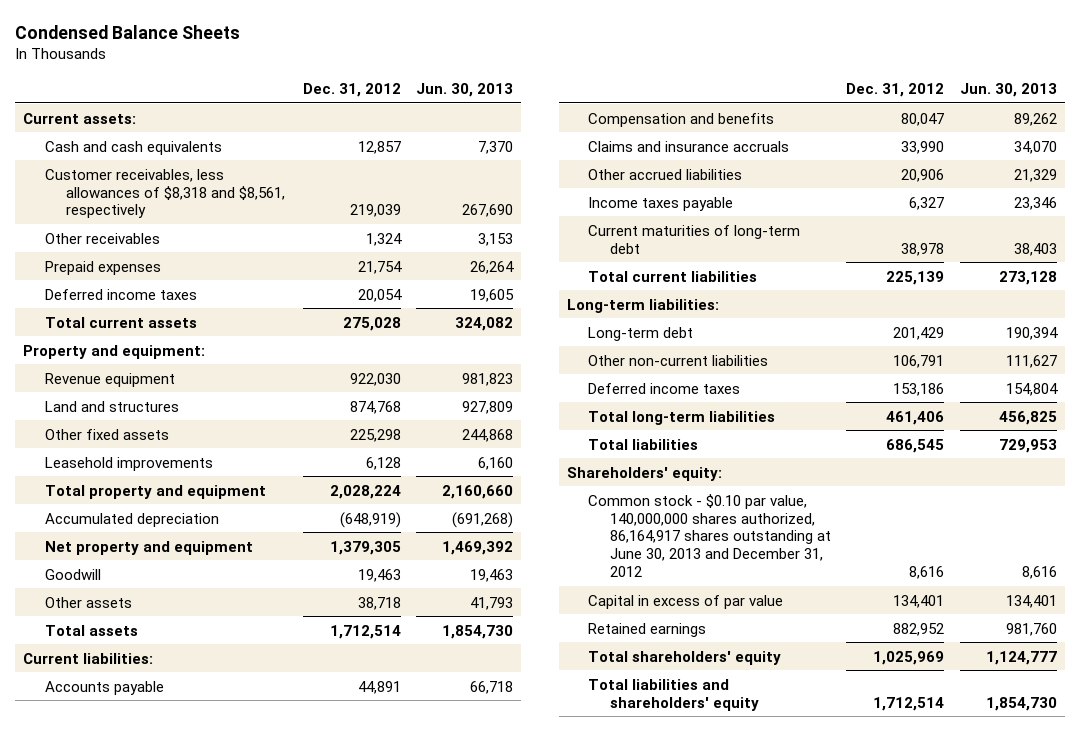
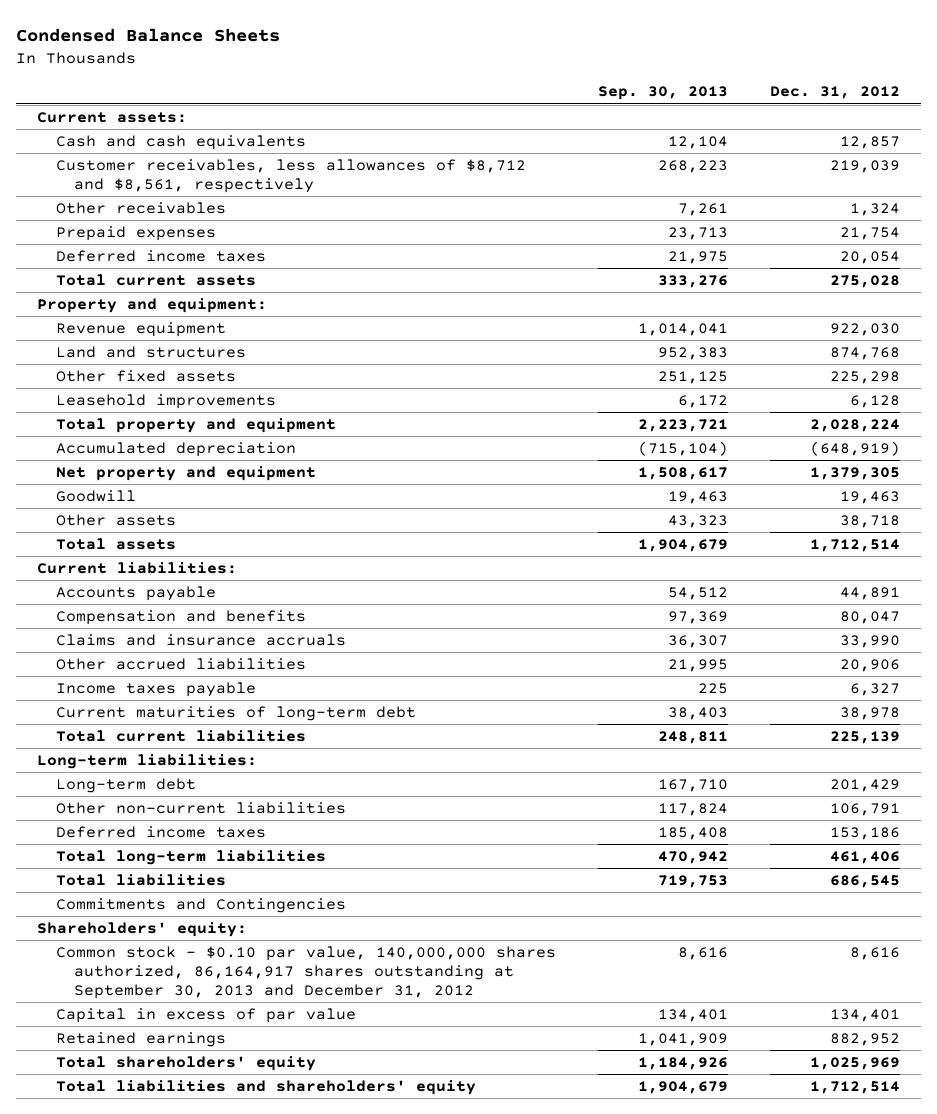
[416,83,514,98] Jun. 30, 2013 -> none
none -> [597,86,728,101] Sep. 30, 2013
[44,168,286,219] Customer receivables, less allowances of $8,318 and $8,561, respectively -> [55,158,526,193] Customer receivables, less allowances of $8,712 and $8,561, respectively
none -> [55,897,346,913] Commitments and Contingencies
[588,493,832,578] Common stock - $0.10 par value, 140,000,000 shares authorized, 86,164,917 shares outstanding at June 30, 2013 and December 31, 2012 -> [55,945,556,999] Common stock - $0.10 par value, 140,000,000 shares authorized, 86,164,917 shares outstanding at September 30, 2013 and December 31, 2012

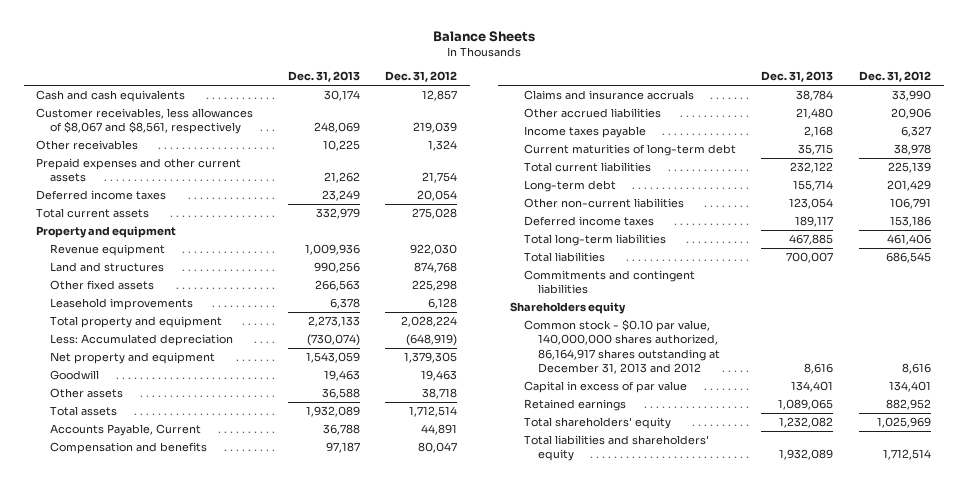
[15,28,280,43] Condensed Balance Sheets -> [432,31,535,43] Balance Sheets
[597,86,728,101] Sep. 30, 2013 -> none
none -> [287,71,360,83] Dec. 31, 2013
[37,111,188,123] Current assets: -> none
[55,158,526,193] Customer receivables, less allowances of $8,712 and $8,561, respectively -> [36,107,254,135] Customer receivables, less allowances of $8,067 and $8,561, respectively
[55,225,216,241] Prepaid expenses -> [36,157,242,183] Prepaid expenses and other current assets
[37,297,268,313] Property and equipment: -> [36,225,177,238] Property and equipment
[55,441,296,457] Accumulated depreciation -> [50,333,234,346] Less: Accumulated depreciation
[37,561,238,574] Current liabilities: -> none
[55,585,216,601] Accounts payable -> [50,423,202,436] Accounts Payable, Current
[37,753,258,769] Long-term liabilities: -> none
[55,897,346,913] Commitments and Contingencies -> [524,269,696,295] Commitments and contingent liabilities
[37,921,248,937] Shareholders' equity: -> [510,301,627,314] Shareholders equity
[55,945,556,999] Common stock - $0.10 par value, 140,000,000 shares authorized, 86,164,917 shares outstanding at September 30, 2013 and December 31, 2012 -> [524,318,720,375] Common stock - $0.10 par value, 140,000,000 shares authorized, 86,164,917 shares outstanding at December 31, 2013 and 2012

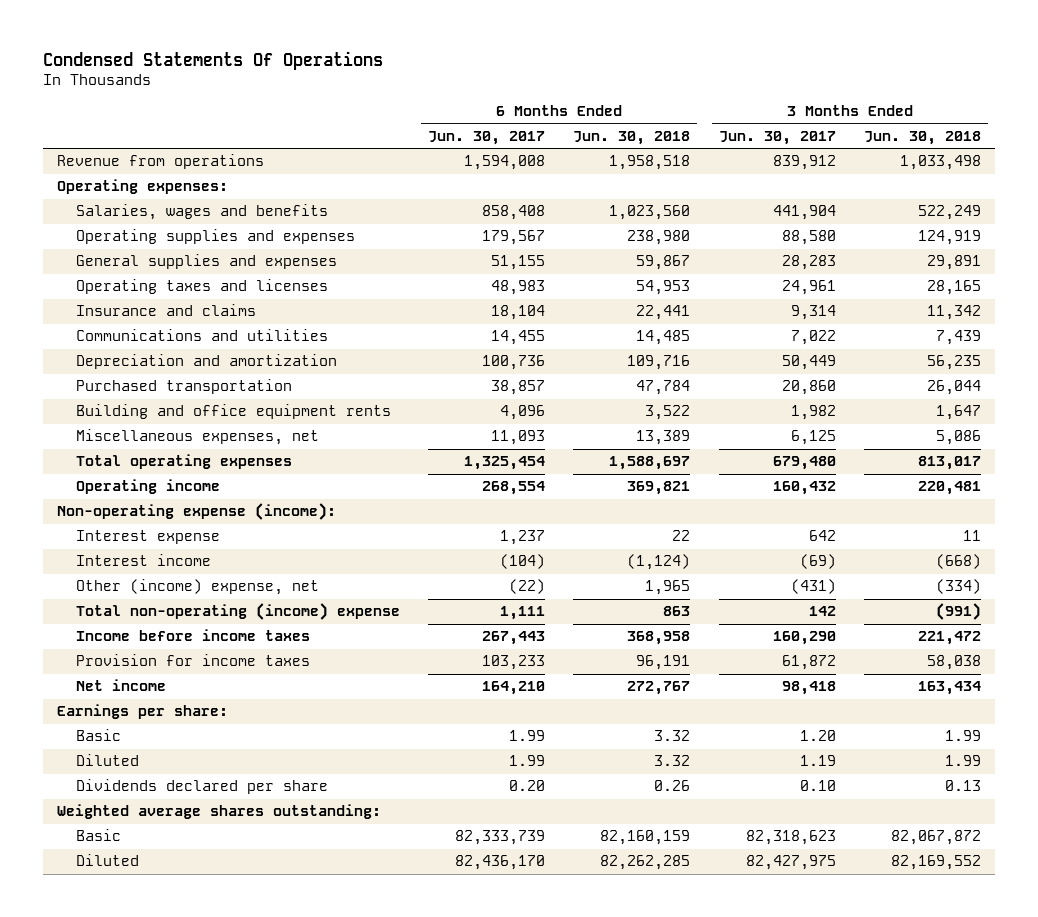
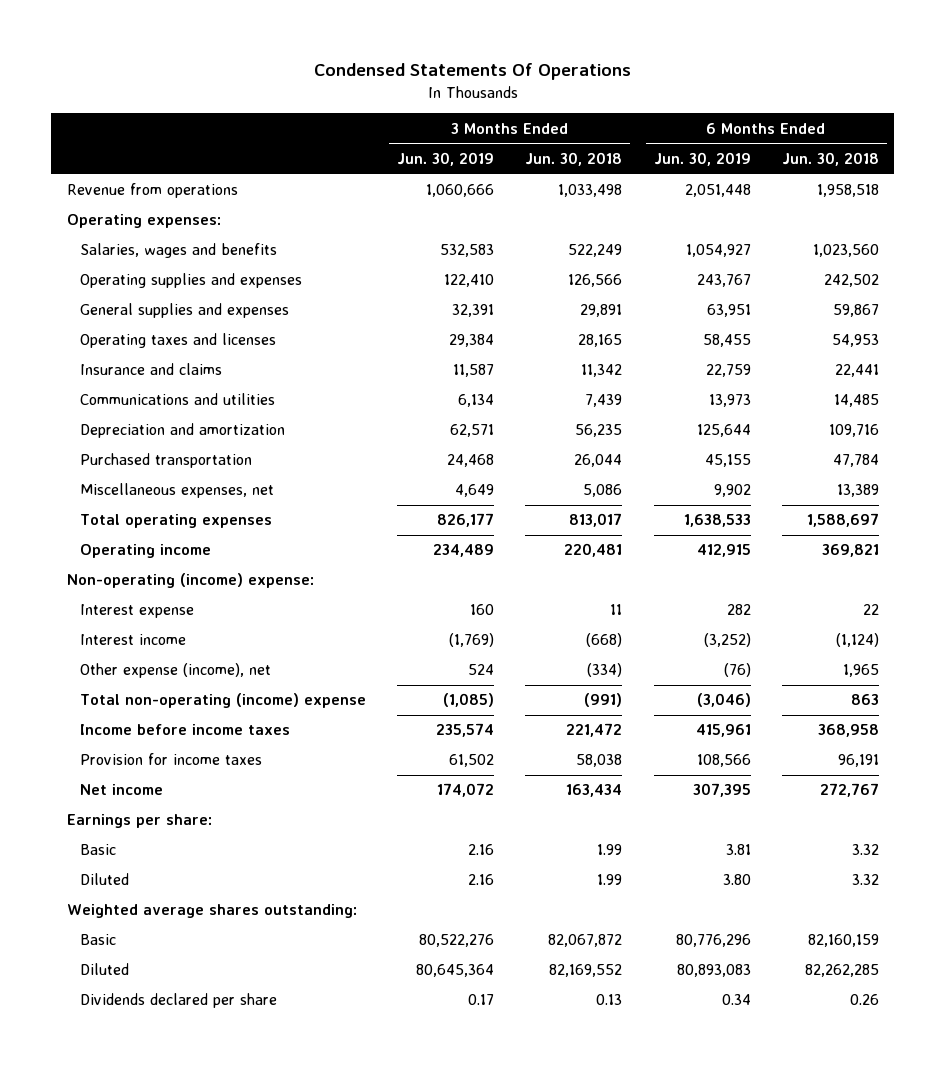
[428,131,546,146] Jun. 30, 2017 -> none
[718,131,836,146] Jun. 30, 2017 -> none
none -> [396,152,494,167] Jun. 30, 2019
none -> [653,152,751,167] Jun. 30, 2019
[627,230,691,246] 238,980 -> [823,274,879,288] 242,502
[917,230,981,246] 124,919 -> [568,274,623,288] 126,566
[76,404,392,420] Building and office equipment rents -> none
[57,503,337,521] Non-operating expense (income): -> [67,573,315,589] Non-operating (income) expense:
[76,579,320,596] Other (income) expense, net -> [79,663,271,679] Other expense (income), net
[76,779,329,795] Dividends declared per share -> [79,993,277,1009] Dividends declared per share

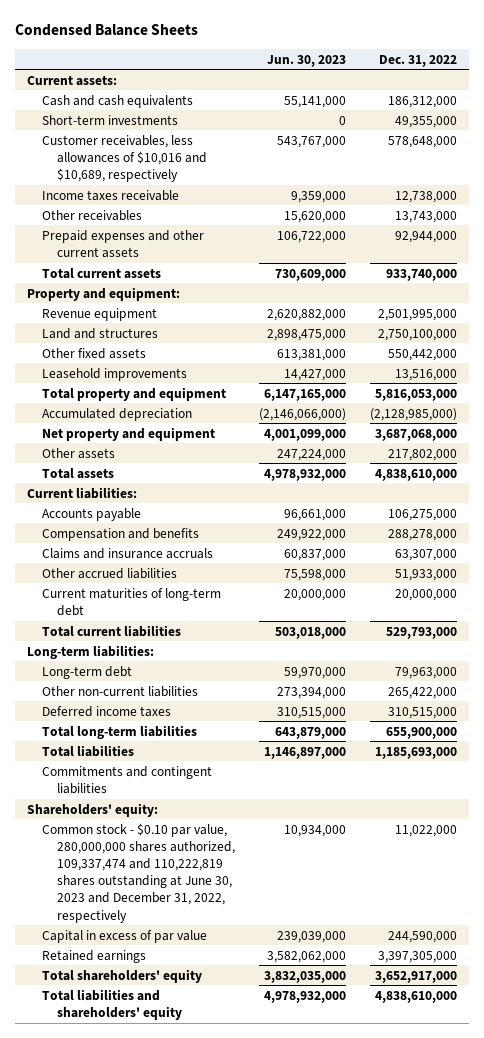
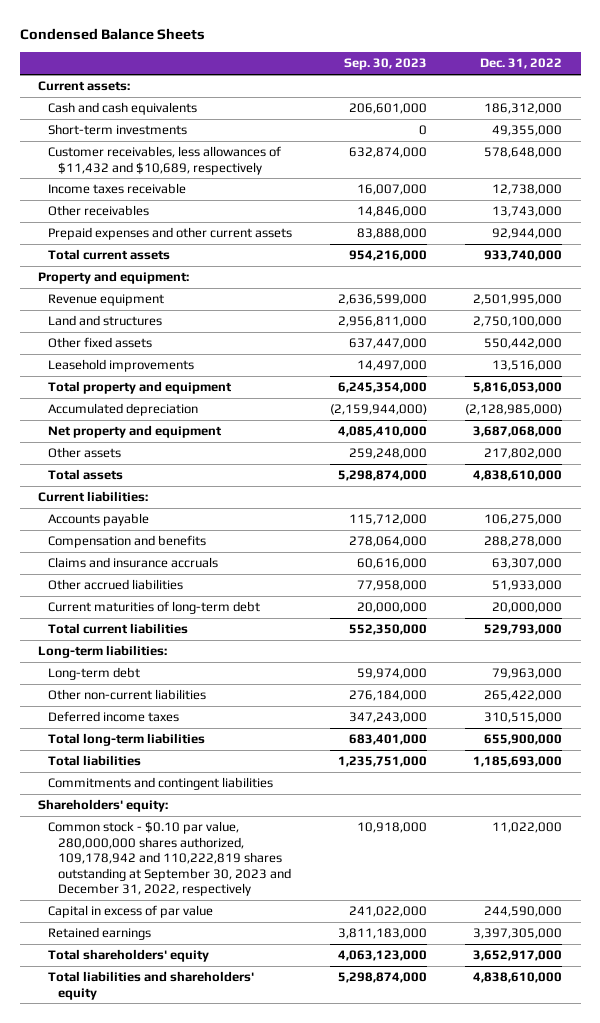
[266,54,346,67] Jun. 30, 2023 -> none
none -> [344,58,428,71] Sep. 30, 2023
[41,134,207,183] Customer receivables, less allowances of $10,016 and $10,689, respectively -> [48,146,282,175] Customer receivables, less allowances of $11,432 and $10,689, respectively
[41,822,235,923] Common stock - $0.10 par value, 280,000,000 shares authorized, 109,337,474 and 110,222,819 shares outstanding at June 30, 2023 and December 31, 2022, respectively -> [48,821,292,897] Common stock - $0.10 par value, 280,000,000 shares authorized, 109,178,942 and 110,222,819 shares outstanding at September 30, 2023 and December 31, 2022, respectively

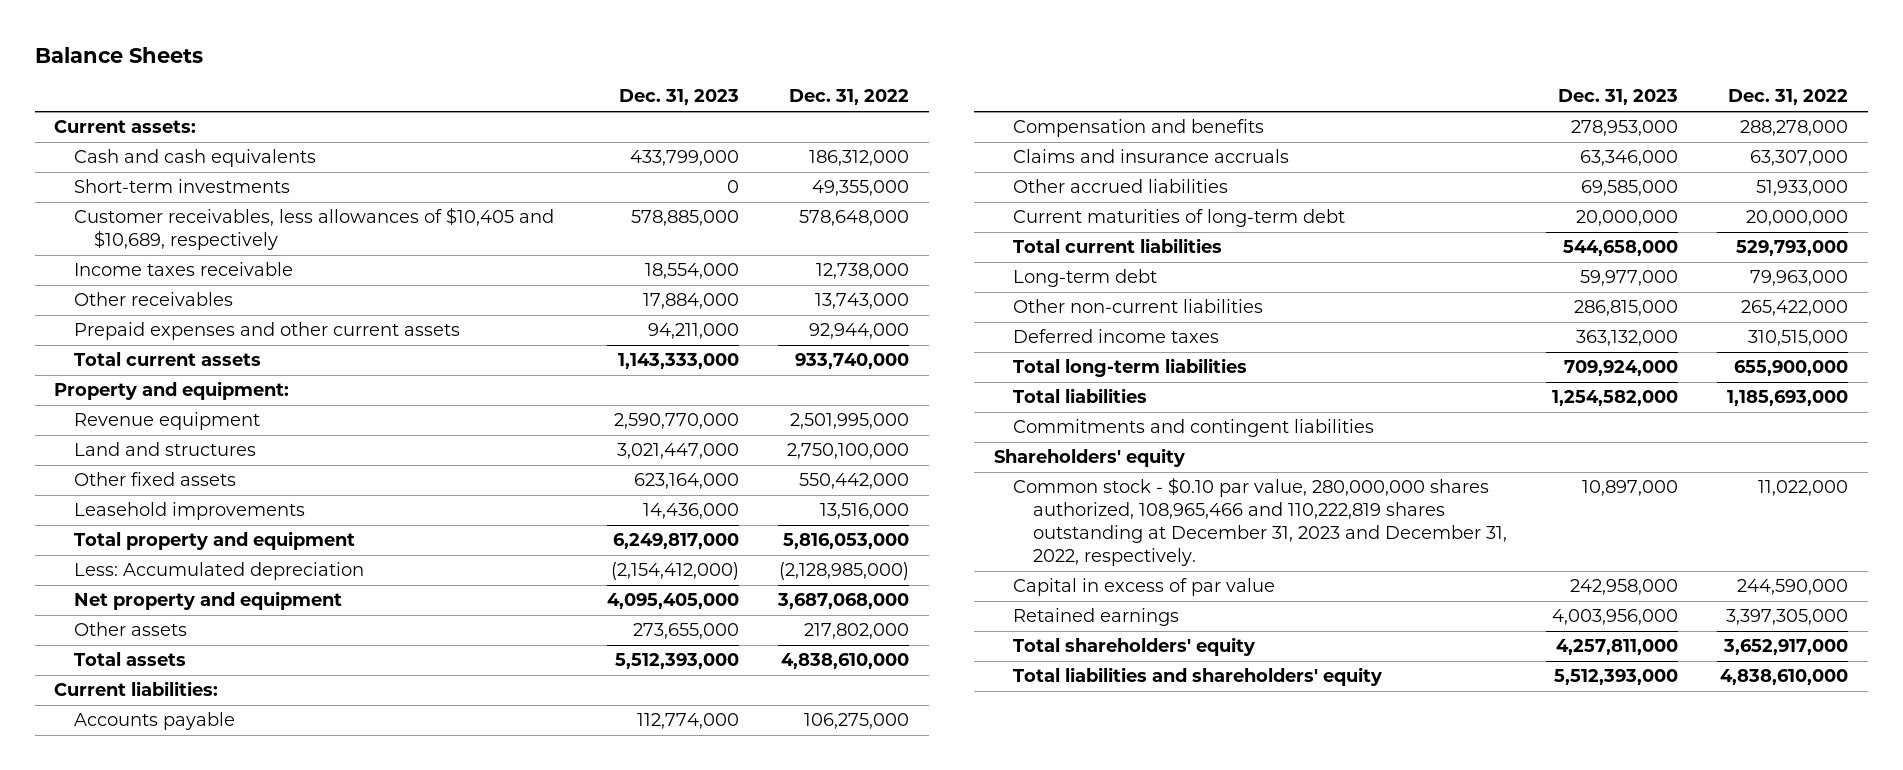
[19,28,205,41] Condensed Balance Sheets -> [34,46,203,63] Balance Sheets
[344,58,428,71] Sep. 30, 2023 -> none
none -> [618,89,739,106] Dec. 31, 2023
[48,146,282,175] Customer receivables, less allowances of $11,432 and $10,689, respectively -> [74,207,555,251] Customer receivables, less allowances of $10,405 and $10,689, respectively
[48,403,199,417] Accumulated depreciation -> [74,562,365,581] Less: Accumulated depreciation
[38,645,168,659] Long-term liabilities: -> none
[38,799,169,813] Shareholders' equity: -> [993,448,1185,468] Shareholders' equity
[48,821,292,897] Common stock - $0.10 par value, 280,000,000 shares authorized, 109,178,942 and 110,222,819 shares outstanding at September 30, 2023 and December 31, 2022, respectively -> [1013,477,1508,567] Common stock - $0.10 par value, 280,000,000 shares authorized, 108,965,466 and 110,222,819 shares outstanding at December 31, 2023 and December 31, 2022, respectively.

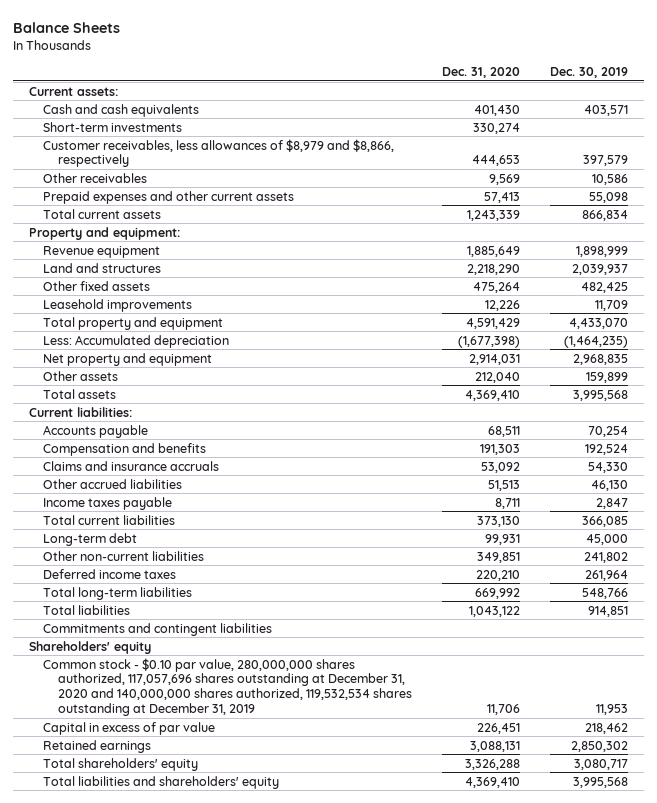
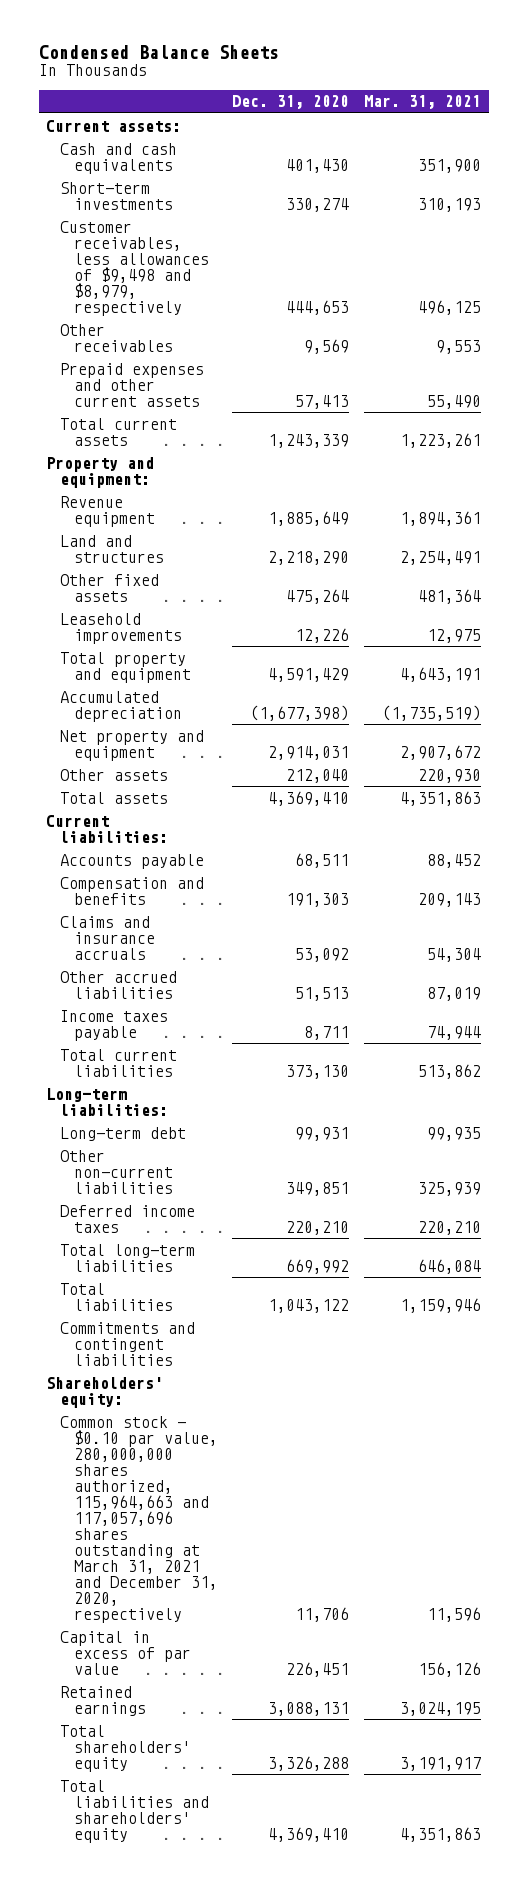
[13,21,121,33] Balance Sheets -> [38,44,279,59] Condensed Balance Sheets
[550,67,629,79] Dec. 30, 2019 -> none
none -> [364,95,482,110] Mar. 31, 2021
[43,138,395,168] Customer receivables, less allowances of $8,979 and $8,866, respectively -> [59,220,209,316] Customer receivables, less allowances of $9,498 and $8,979, respectively
[43,334,230,348] Less: Accumulated depreciation -> [59,690,182,722] Accumulated depreciation
none -> [45,1087,168,1116] Long-term liabilities:
[28,640,151,654] Shareholders' equity -> [45,1376,163,1408] Shareholders' equity:
[43,657,412,717] Common stock - $0.10 par value, 280,000,000 shares authorized, 117,057,696 shares outstanding at December 31, 2020 and 140,000,000 shares authorized, 119,532,534 shares outstanding at December 31, 2019 -> [59,1415,218,1623] Common stock - $0.10 par value, 280,000,000 shares authorized, 115,964,663 and 117,057,696 shares outstanding at March 31, 2021 and December 31, 2020, respectively

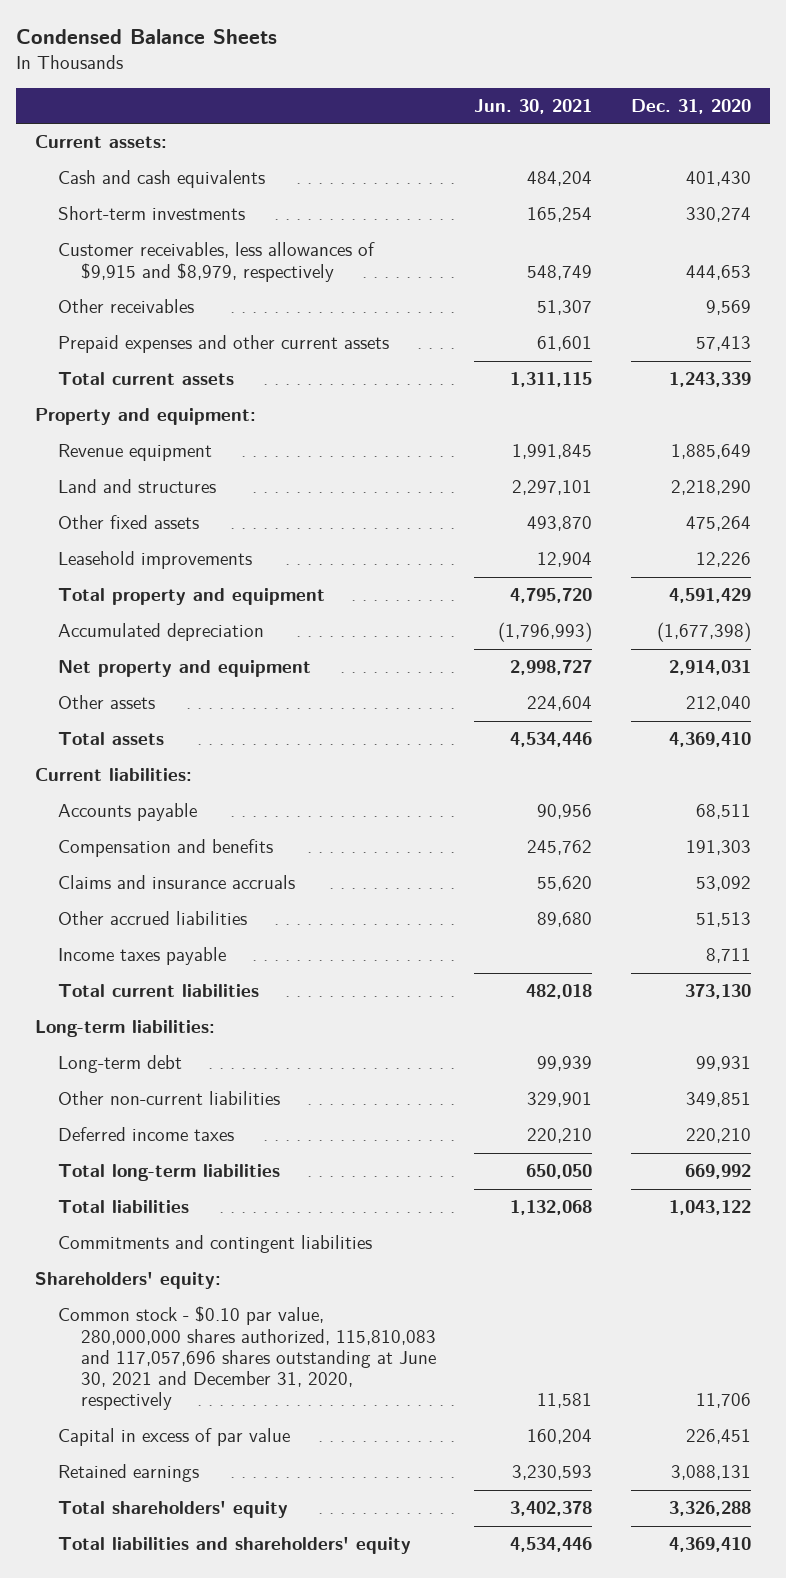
[364,95,482,110] Mar. 31, 2021 -> none
none -> [474,98,593,114] Jun. 30, 2021
[59,220,209,316] Customer receivables, less allowances of $9,498 and $8,979, respectively -> [57,242,375,282] Customer receivables, less allowances of $9,915 and $8,979, respectively
[59,1415,218,1623] Common stock - $0.10 par value, 280,000,000 shares authorized, 115,964,663 and 117,057,696 shares outstanding at March 31, 2021 and December 31, 2020, respectively -> [57,1306,436,1411] Common stock - $0.10 par value, 280,000,000 shares authorized, 115,810,083 and 117,057,696 shares outstanding at June 30, 2021 and December 31, 2020, respectively

